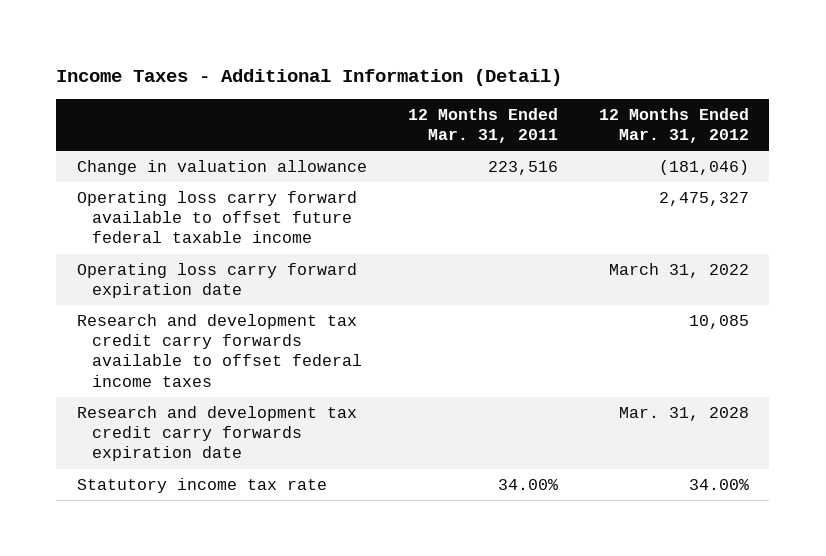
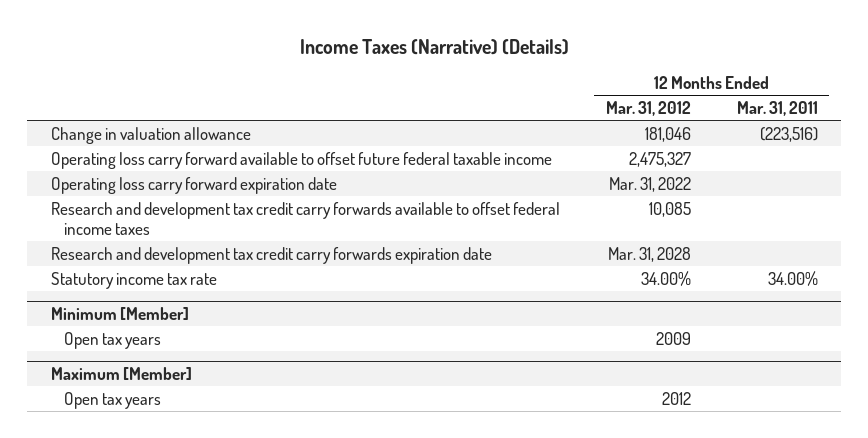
[56,69,563,87] Income Taxes - Additional Information (Detail) -> [300,38,570,55] Income Taxes (Narrative) (Details)
[487,161,558,176] 223,516 -> [759,126,818,142] (223,516)
[658,160,749,176] (181,046) -> [644,126,691,142] 181,046
[608,263,749,279] March 31, 2022 -> [608,176,691,192] Mar. 31, 2022
none -> [50,306,189,320] Minimum [Member]
none -> [63,331,161,349] Open tax years
none -> [50,366,192,380] Maximum [Member]
none -> [63,391,161,409] Open tax years

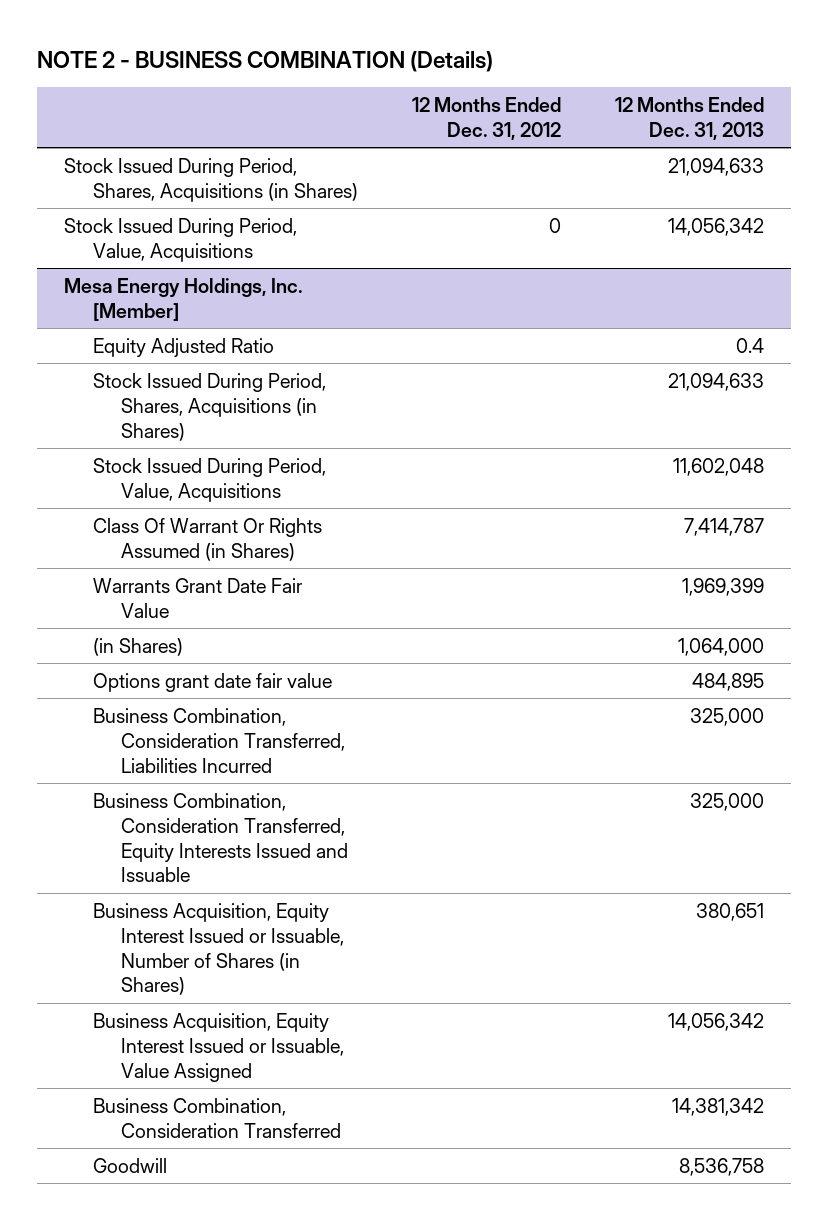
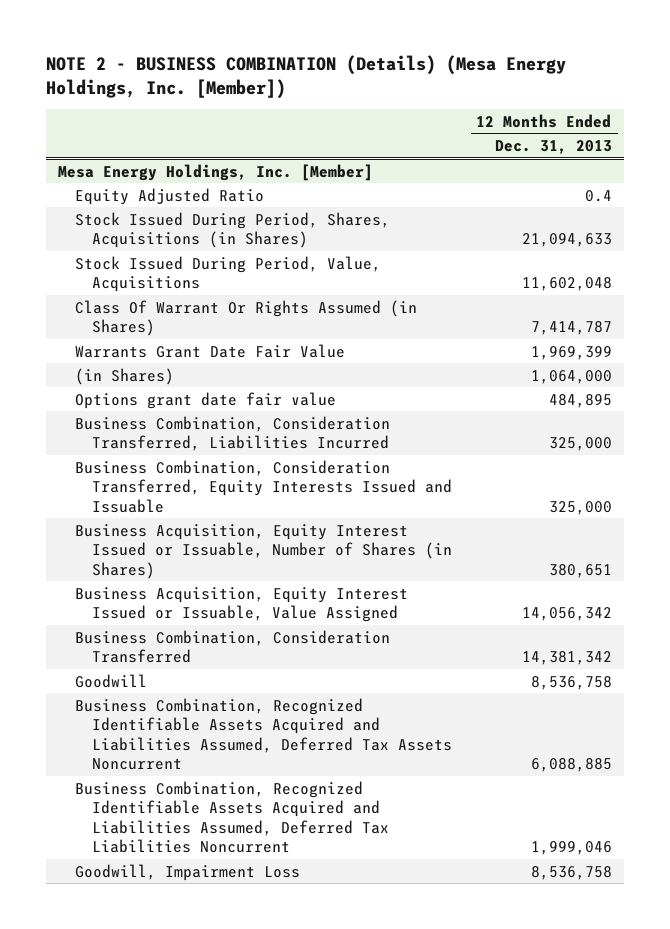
[37,50,494,72] NOTE 2 - BUSINESS COMBINATION (Details) -> [45,54,566,99] NOTE 2 - BUSINESS COMBINATION (Details) (Mesa Energy Holdings, Inc. [Member])
[411,97,561,140] 12 Months Ended Dec. 31, 2012 -> none
[64,157,358,202] Stock Issued During Period, Shares, Acquisitions (in Shares) -> none
[64,217,298,262] Stock Issued During Period, Value, Acquisitions -> none
none -> [75,697,453,771] Business Combination, Recognized Identifiable Assets Acquired and Liabilities Assumed, Deferred Tax Assets Noncurrent
none -> [75,780,390,854] Business Combination, Recognized Identifiable Assets Acquired and Liabilities Assumed, Deferred Tax Liabilities Noncurrent
none -> [75,863,301,881] Goodwill, Impairment Loss

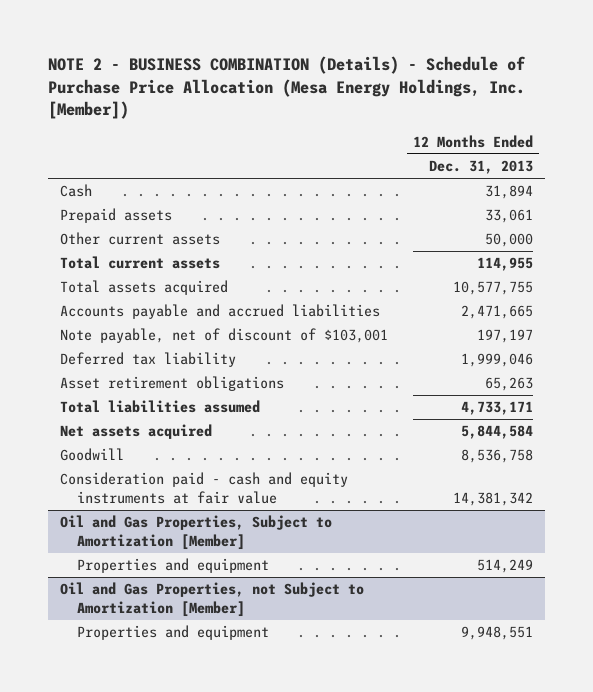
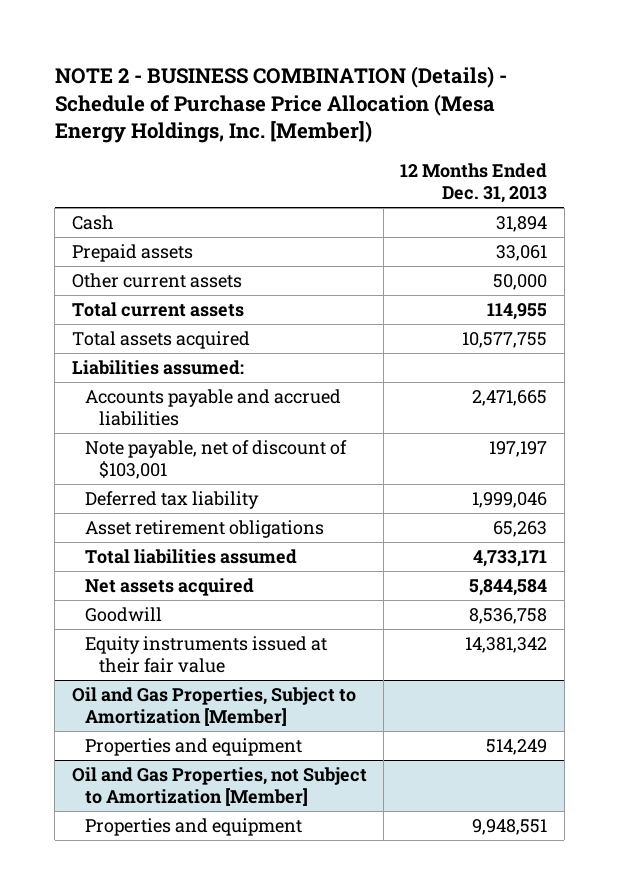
none -> [71,360,244,376] Liabilities assumed:
[60,472,349,504] Consideration paid - cash and equity instruments at fair value -> [85,636,328,673] Equity instruments issued at their fair value

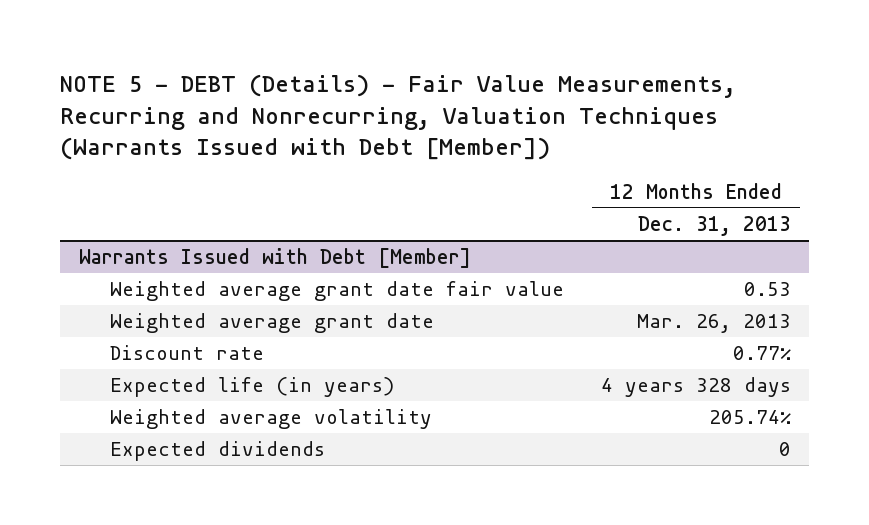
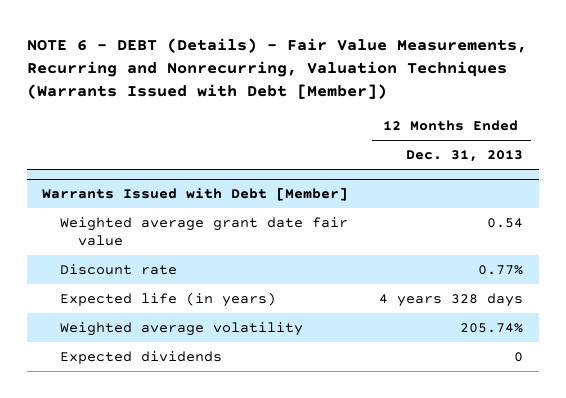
[60,73,737,161] NOTE 5 - DEBT (Details) - Fair Value Measurements, Recurring and Nonrecurring, Valuation Techniques (Warrants Issued with Debt [Member]) -> [26,37,527,100] NOTE 6 - DEBT (Details) - Fair Value Measurements, Recurring and Nonrecurring, Valuation Techniques (Warrants Issued with Debt [Member])
[110,313,435,334] Weighted average grant date -> none
[743,282,791,297] 0.53 -> [487,217,524,228] 0.54

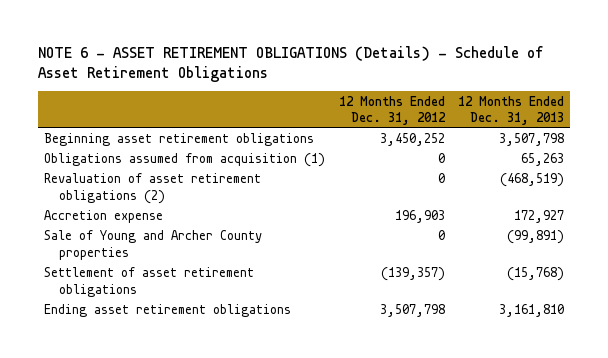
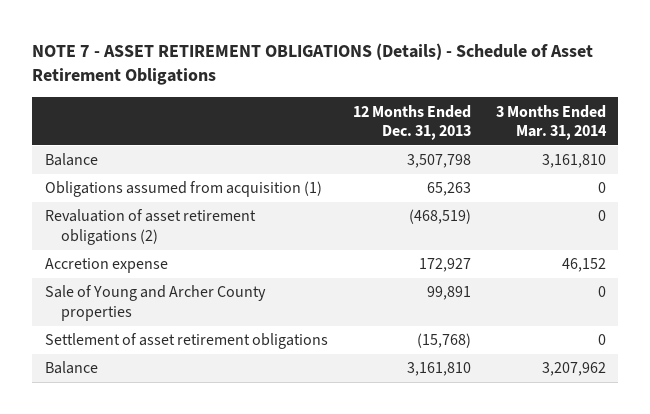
[37,45,543,83] NOTE 6 - ASSET RETIREMENT OBLIGATIONS (Details) - Schedule of Asset Retirement Obligations -> [32,42,594,86] NOTE 7 - ASSET RETIREMENT OBLIGATIONS (Details) - Schedule of Asset Retirement Obligations
[338,95,446,126] 12 Months Ended Dec. 31, 2012 -> none
none -> [495,104,607,140] 3 Months Ended Mar. 31, 2014
[44,133,315,147] Beginning asset retirement obligations -> [44,153,98,167] Balance
[506,230,564,245] (99,891) -> [426,286,471,301] 99,891
[44,304,292,318] Ending asset retirement obligations -> [44,361,98,375] Balance

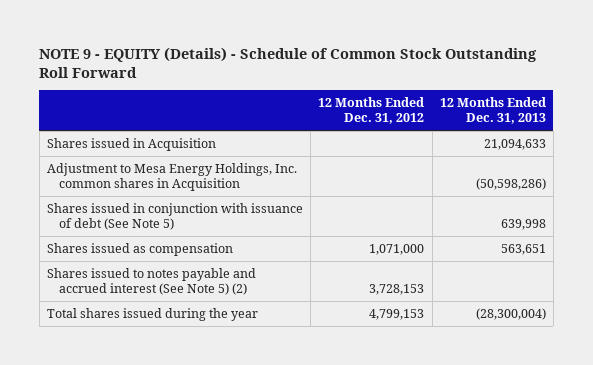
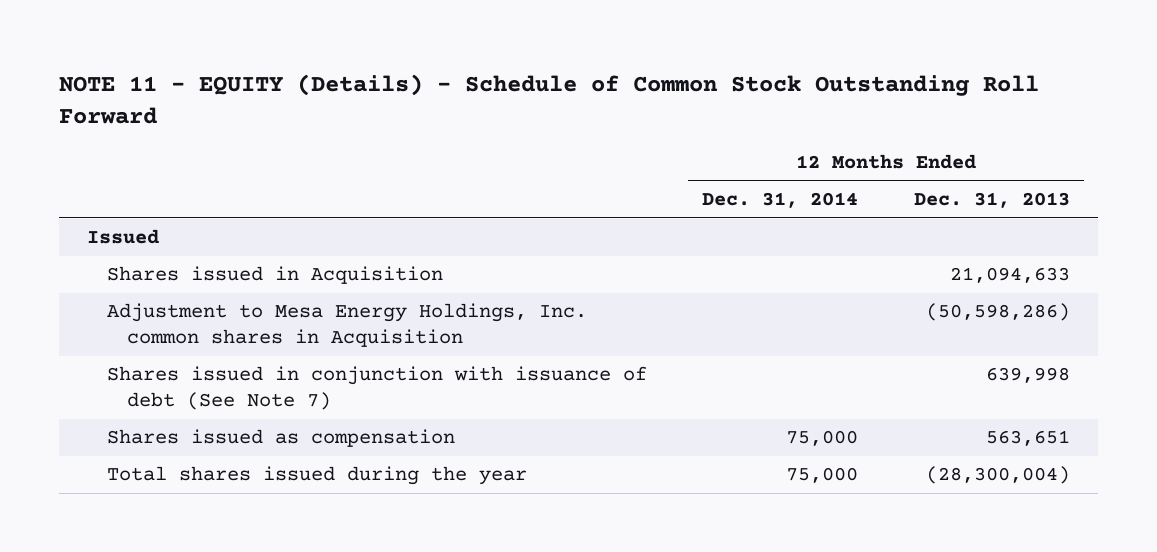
[39,46,538,79] NOTE 9 - EQUITY (Details) - Schedule of Common Stock Outstanding Roll Forward -> [58,73,1039,125] NOTE 11 - EQUITY (Details) - Schedule of Common Stock Outstanding Roll Forward
[318,97,425,125] 12 Months Ended Dec. 31, 2012 -> none
none -> [702,192,859,209] Dec. 31, 2014
none -> [86,229,159,245] Issued
[47,202,304,231] Shares issued in conjunction with issuance of debt (See Note 5) -> [106,366,647,411] Shares issued in conjunction with issuance of debt (See Note 7)
[47,267,257,296] Shares issued to notes payable and accrued interest (See Note 5) (2) -> none

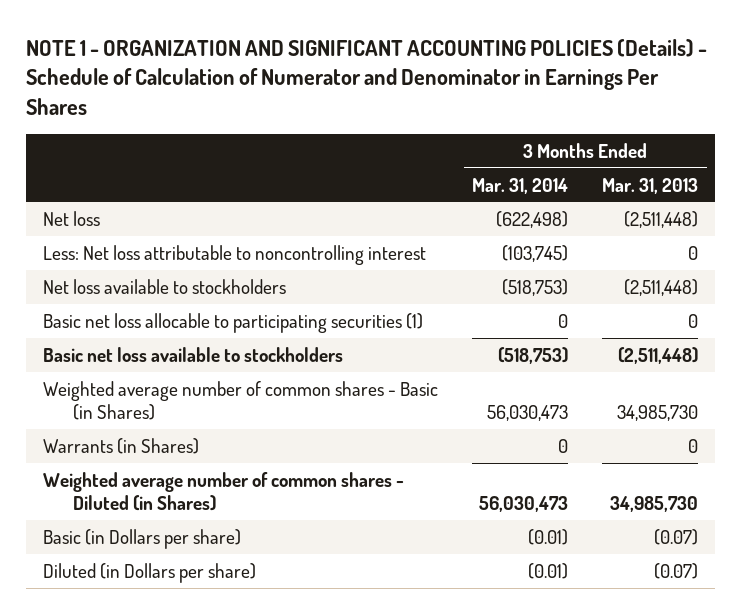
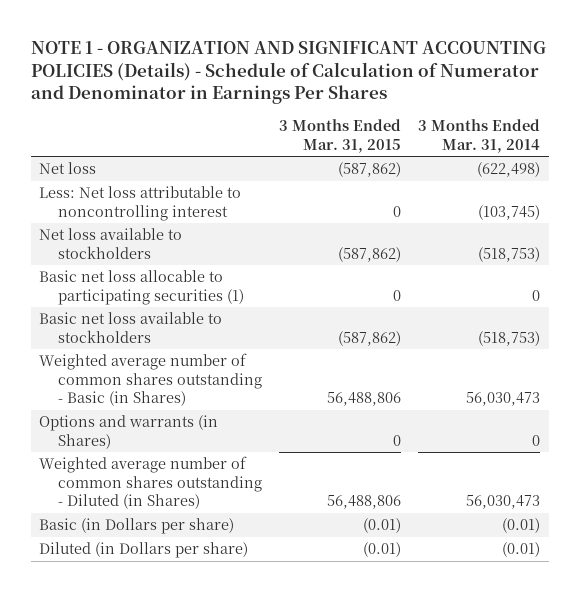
[602,177,699,194] Mar. 31, 2013 -> none
none -> [278,119,401,153] 3 Months Ended Mar. 31, 2015
[43,380,439,421] Weighted average number of common shares - Basic (in Shares) -> [39,353,262,407] Weighted average number of common shares outstanding - Basic (in Shares)
[43,437,200,454] Warrants (in Shares) -> [39,415,219,449] Options and warrants (in Shares)
[43,471,405,512] Weighted average number of common shares - Diluted (in Shares) -> [39,456,262,510] Weighted average number of common shares outstanding - Diluted (in Shares)

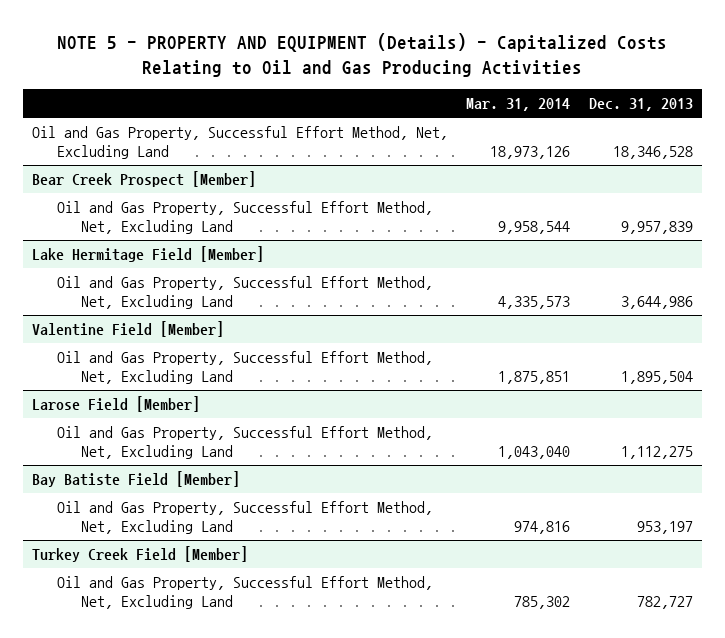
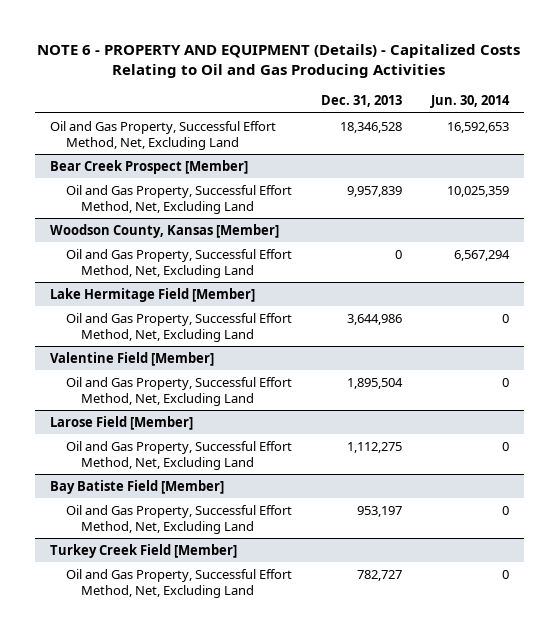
[57,32,668,77] NOTE 5 - PROPERTY AND EQUIPMENT (Details) - Capitalized Costs Relating to Oil and Gas Producing Activities -> [37,44,521,79] NOTE 6 - PROPERTY AND EQUIPMENT (Details) - Capitalized Costs Relating to Oil and Gas Producing Activities
[466,98,571,112] Mar. 31, 2014 -> none
none -> [430,95,511,109] Jun. 30, 2014
none -> [49,223,279,238] Woodson County, Kansas [Member]
none -> [65,248,292,278] Oil and Gas Property, Successful Effort Method, Net, Excluding Land

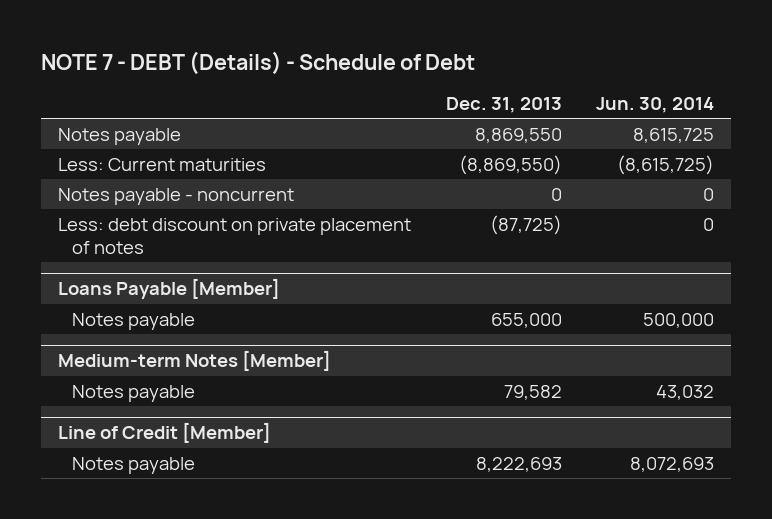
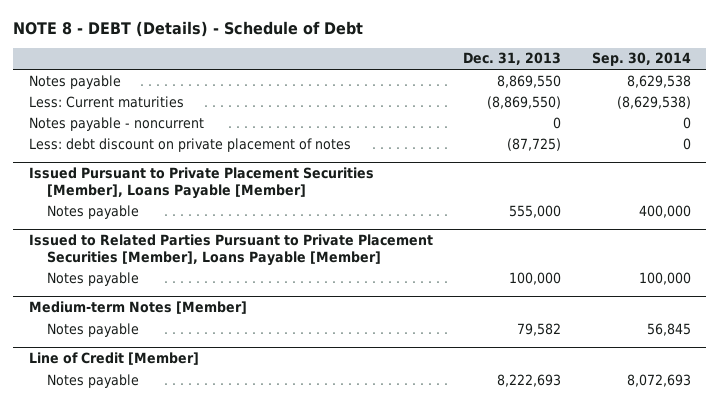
[40,50,475,75] NOTE 7 - DEBT (Details) - Schedule of Debt -> [13,21,364,38] NOTE 8 - DEBT (Details) - Schedule of Debt
[596,97,715,114] Jun. 30, 2014 -> none
none -> [591,52,691,67] Sep. 30, 2014
[58,278,281,300] Loans Payable [Member] -> none
none -> [28,166,374,199] Issued Pursuant to Private Placement Securities [Member], Loans Payable [Member]
[490,312,562,328] 655,000 -> [509,204,562,218] 555,000
none -> [28,233,433,266] Issued to Related Parties Pursuant to Private Placement Securities [Member], Loans Payable [Member]
none -> [46,271,139,286] Notes payable

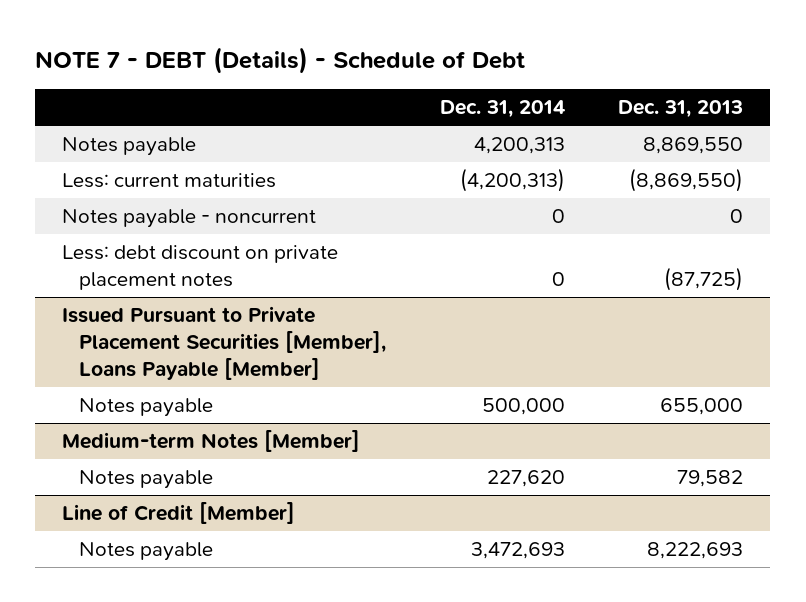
[13,21,364,38] NOTE 8 - DEBT (Details) - Schedule of Debt -> [35,47,526,75] NOTE 7 - DEBT (Details) - Schedule of Debt
[591,52,691,67] Sep. 30, 2014 -> none
none -> [439,100,565,119] Dec. 31, 2014
[28,95,184,108] Less: Current maturities -> [62,173,277,189] Less: current maturities
[28,137,351,152] Less: debt discount on private placement of notes -> [62,245,339,291] Less: debt discount on private placement notes
[28,233,433,266] Issued to Related Parties Pursuant to Private Placement Securities [Member], Loans Payable [Member] -> none
[46,271,139,286] Notes payable -> none
[509,204,562,218] 555,000 -> [660,398,744,416] 655,000

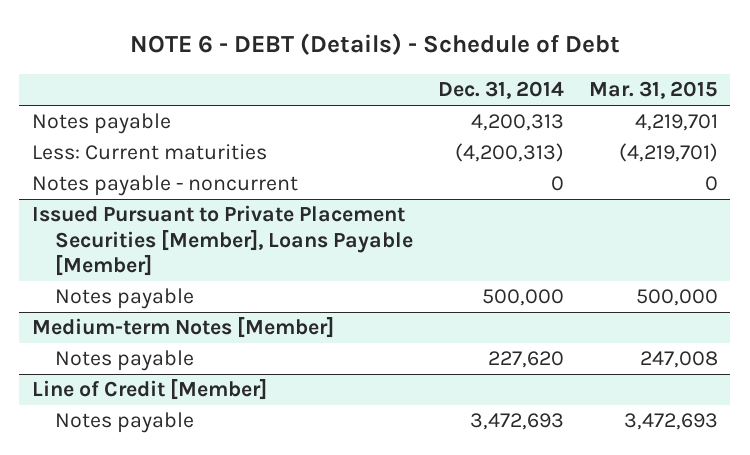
[35,47,526,75] NOTE 7 - DEBT (Details) - Schedule of Debt -> [129,33,620,56] NOTE 6 - DEBT (Details) - Schedule of Debt
[618,100,744,119] Dec. 31, 2013 -> none
none -> [589,81,719,100] Mar. 31, 2015
[62,173,277,189] Less: current maturities -> [31,144,267,161] Less: Current maturities
[62,245,339,291] Less: debt discount on private placement notes -> none

